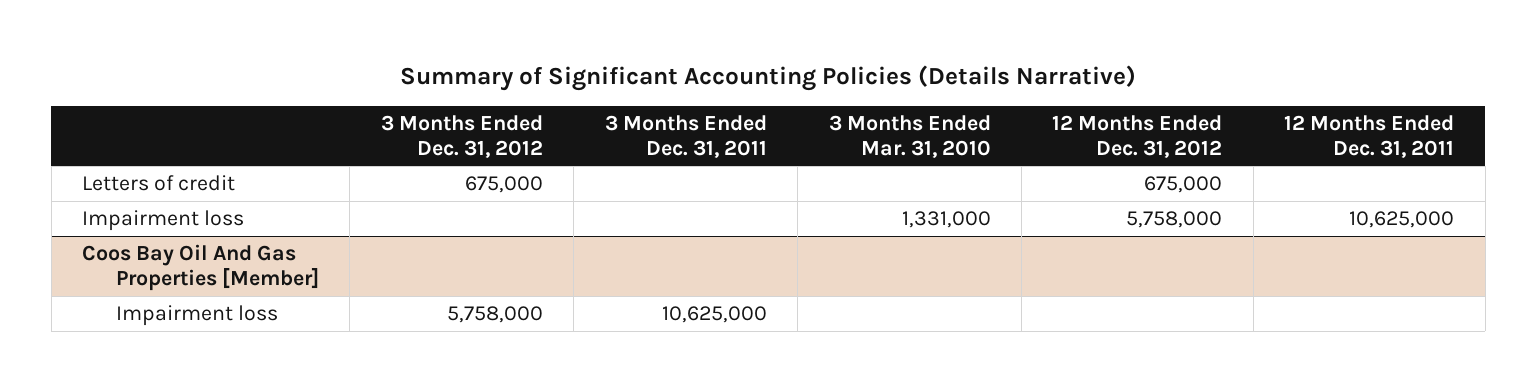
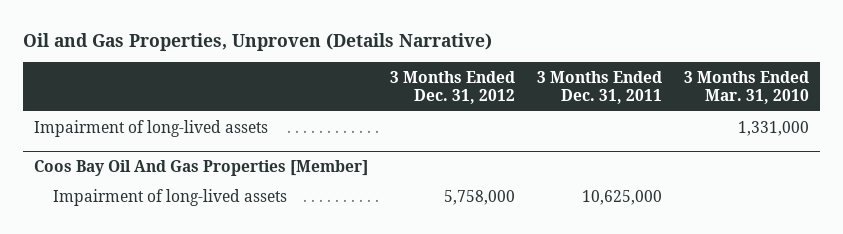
[400,65,1137,92] Summary of Significant Accounting Policies (Details Narrative) -> [22,32,492,51] Oil and Gas Properties, Unproven (Details Narrative)
[1052,114,1223,158] 12 Months Ended Dec. 31, 2012 -> none
[1284,114,1455,158] 12 Months Ended Dec. 31, 2011 -> none
[82,175,236,192] Letters of credit -> none
[82,210,245,232] Impairment loss -> [33,119,268,137] Impairment of long-lived assets
[115,305,278,327] Impairment loss -> [53,188,288,206] Impairment of long-lived assets

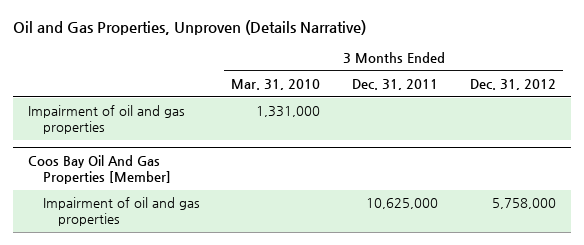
[33,119,268,137] Impairment of long-lived assets -> [28,105,186,135] Impairment of oil and gas properties
[53,188,288,206] Impairment of long-lived assets -> [42,197,200,227] Impairment of oil and gas properties

